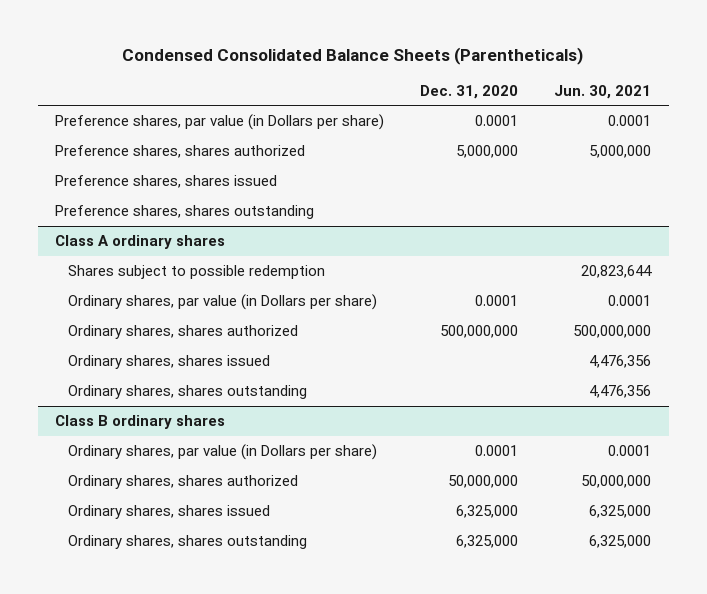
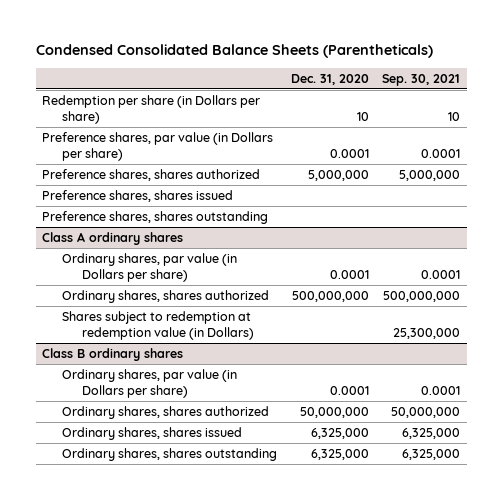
[554,84,652,99] Jun. 30, 2021 -> none
none -> [381,74,460,87] Sep. 30, 2021
none -> [42,94,261,125] Redemption per share (in Dollars per share)
[67,265,325,280] Shares subject to possible redemption -> none
[67,355,270,370] Ordinary shares, shares issued -> none
[67,385,307,400] Ordinary shares, shares outstanding -> none
none -> [62,310,255,341] Shares subject to redemption at redemption value (in Dollars)

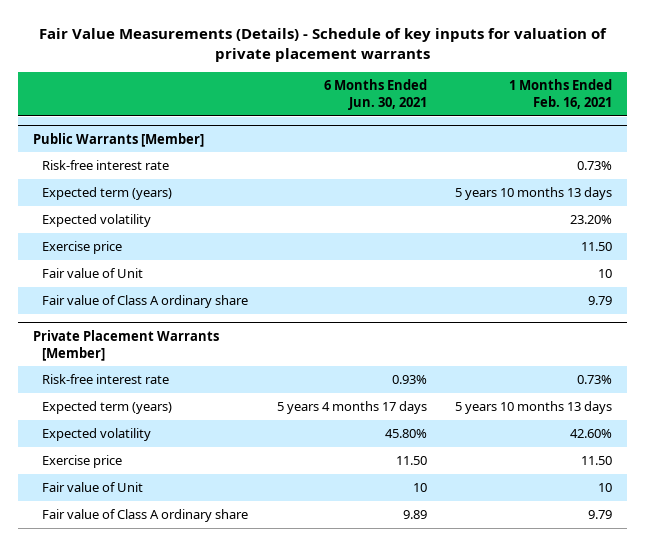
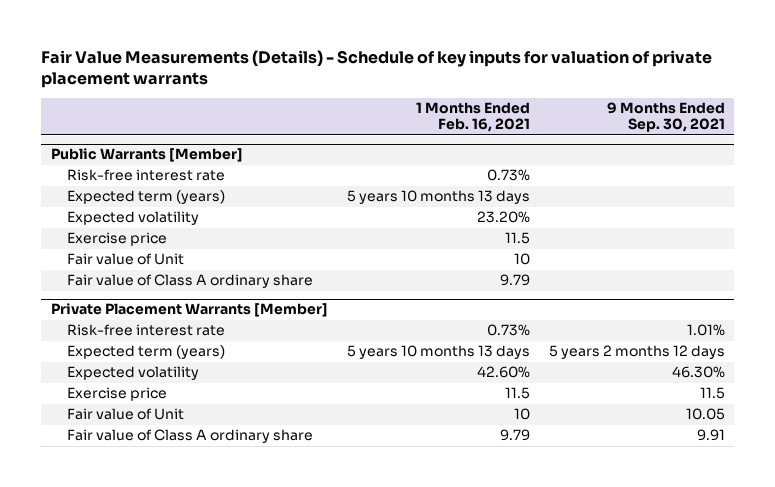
[323,79,427,111] 6 Months Ended Jun. 30, 2021 -> none
none -> [606,102,725,133] 9 Months Ended Sep. 30, 2021
[581,242,613,252] 11.50 -> [504,232,530,245] 11.5
[581,456,613,466] 11.50 -> [504,387,530,400] 11.5

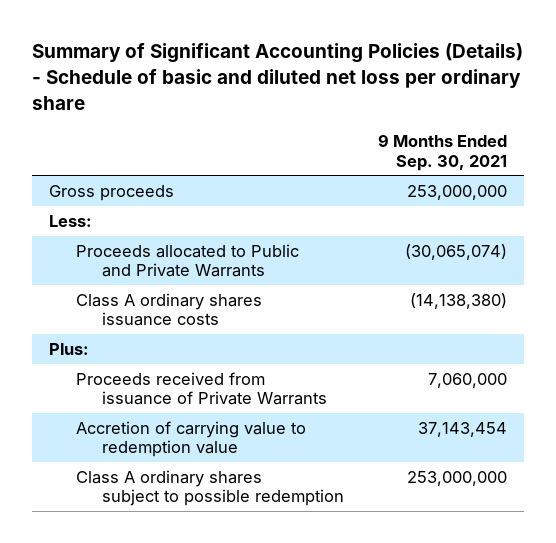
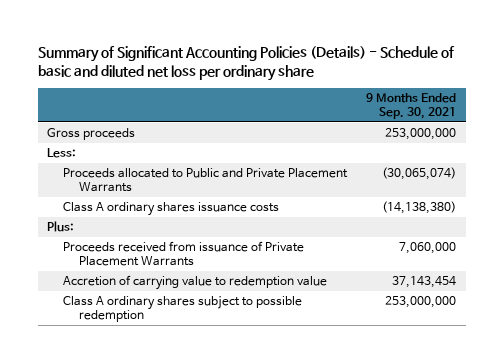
[75,243,299,278] Proceeds allocated to Public and Private Warrants -> [63,168,349,193] Proceeds allocated to Public and Private Placement Warrants
[75,371,328,406] Proceeds received from issuance of Private Warrants -> [63,241,305,267] Proceeds received from issuance of Private Placement Warrants

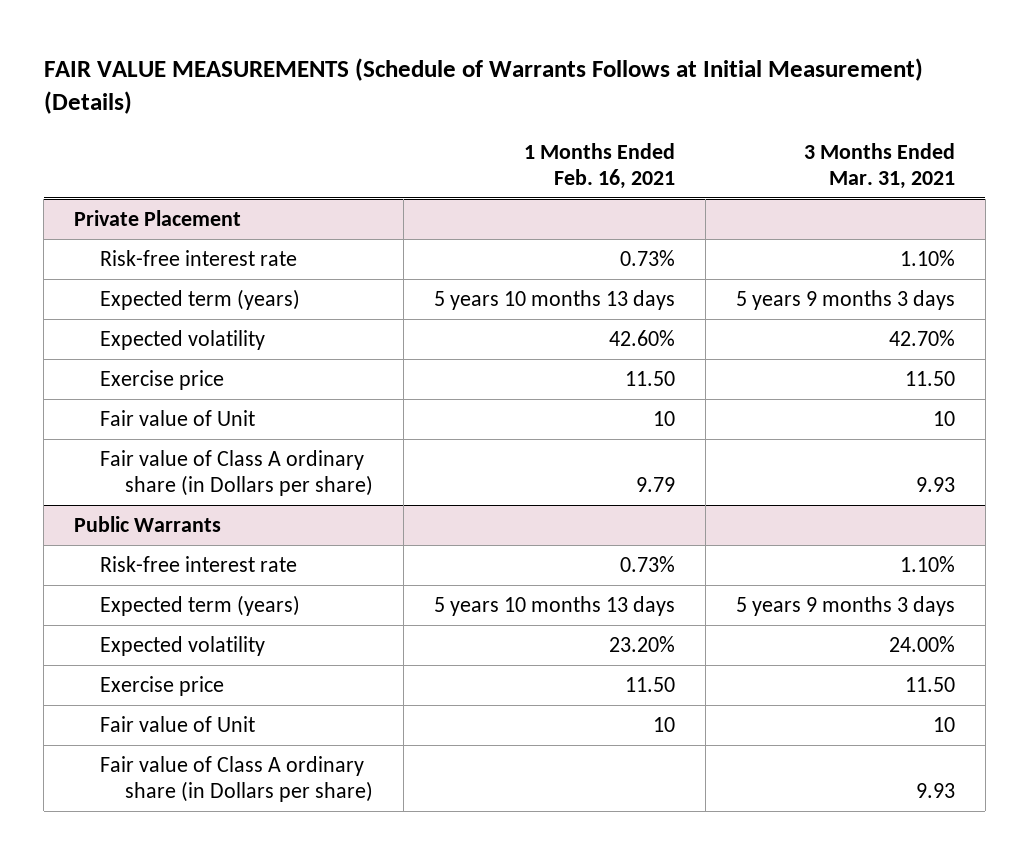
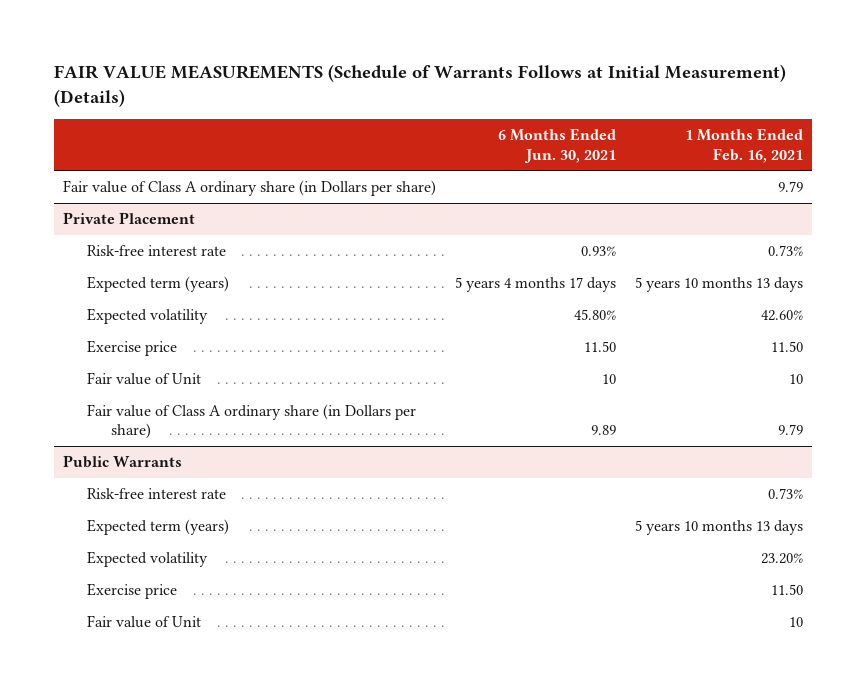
[803,142,955,189] 3 Months Ended Mar. 31, 2021 -> none
none -> [497,128,616,163] 6 Months Ended Jun. 30, 2021
none -> [62,180,436,197] Fair value of Class A ordinary share (in Dollars per share)
[99,755,374,802] Fair value of Class A ordinary share (in Dollars per share) -> none

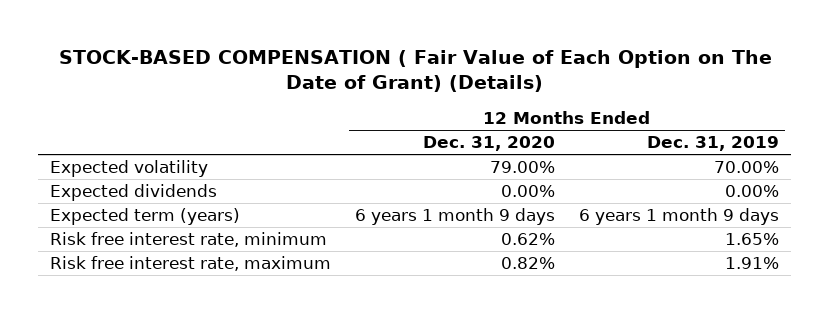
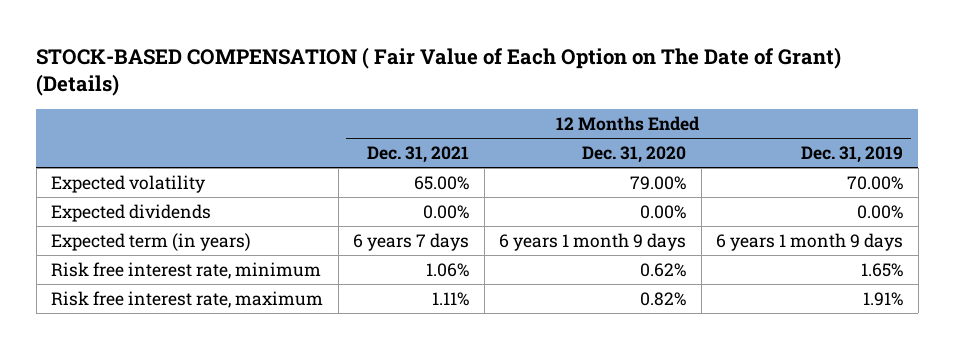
none -> [367,146,470,164] Dec. 31, 2021
[50,208,241,226] Expected term (years) -> [51,233,252,252] Expected term (in years)

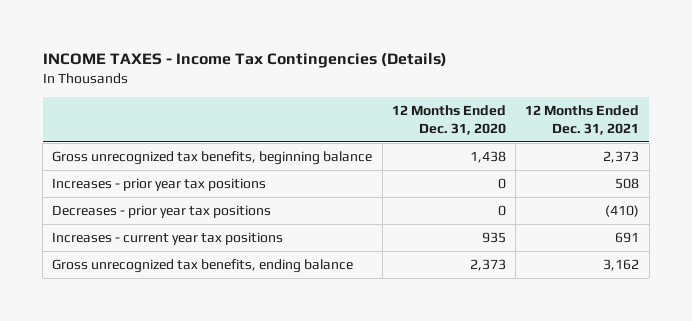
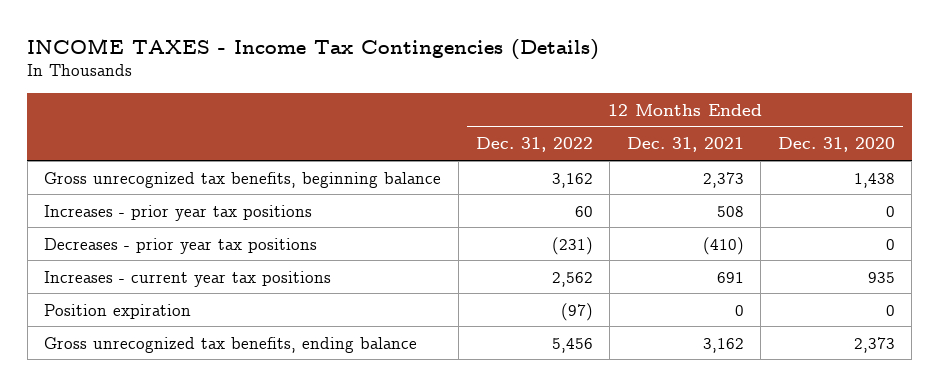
none -> [475,137,593,153] Dec. 31, 2022
none -> [44,303,192,319] Position expiration

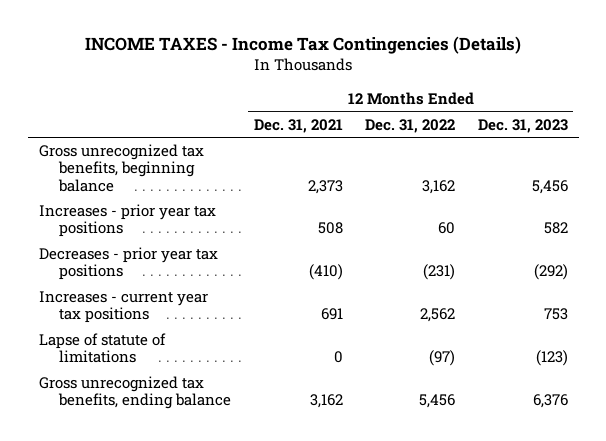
[777,137,895,153] Dec. 31, 2020 -> none
none -> [477,118,568,133] Dec. 31, 2023
[44,303,192,319] Position expiration -> none
none -> [38,333,166,364] Lapse of statute of limitations

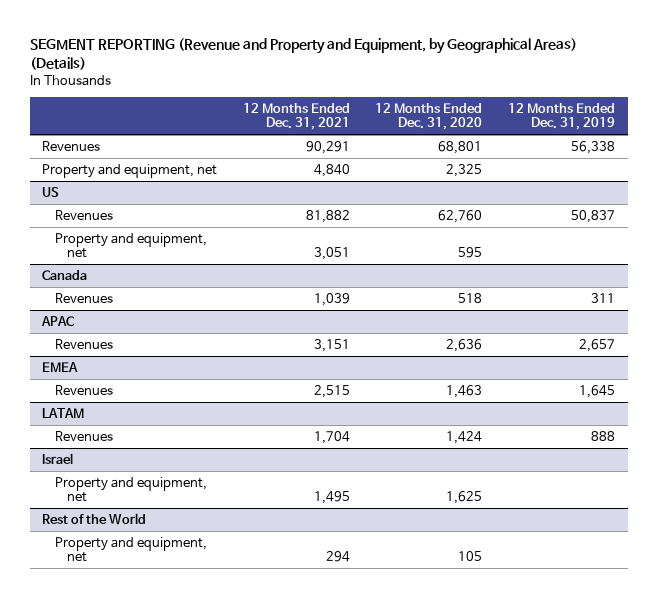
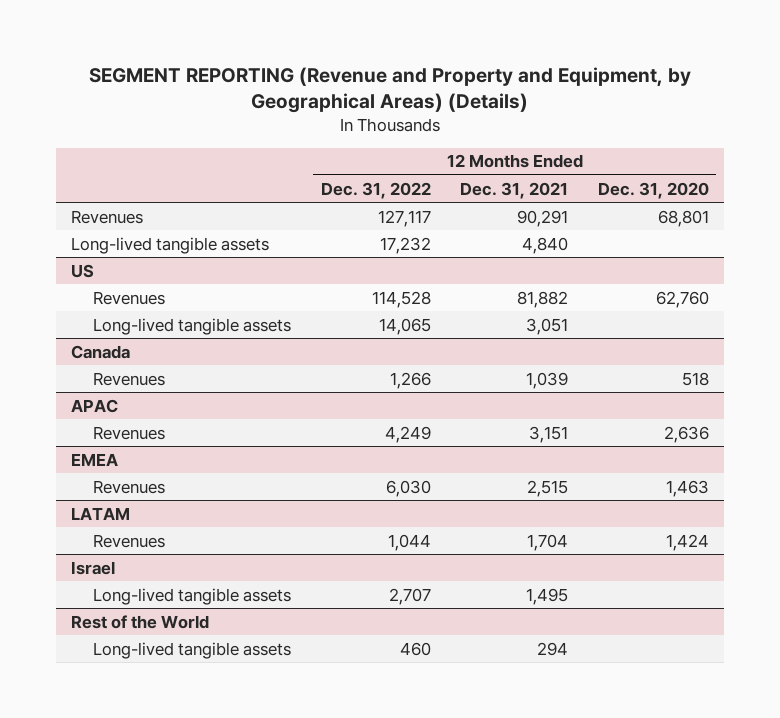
[507,102,615,131] 12 Months Ended Dec. 31, 2019 -> none
none -> [320,181,431,199] Dec. 31, 2022
[42,163,218,178] Property and equipment, net -> none
none -> [70,236,269,254] Long-lived tangible assets
[54,232,207,259] Property and equipment, net -> none
none -> [93,317,292,335] Long-lived tangible assets
[54,476,207,503] Property and equipment, net -> none
none -> [93,587,292,605] Long-lived tangible assets
[54,536,207,563] Property and equipment, net -> none
none -> [93,641,292,659] Long-lived tangible assets

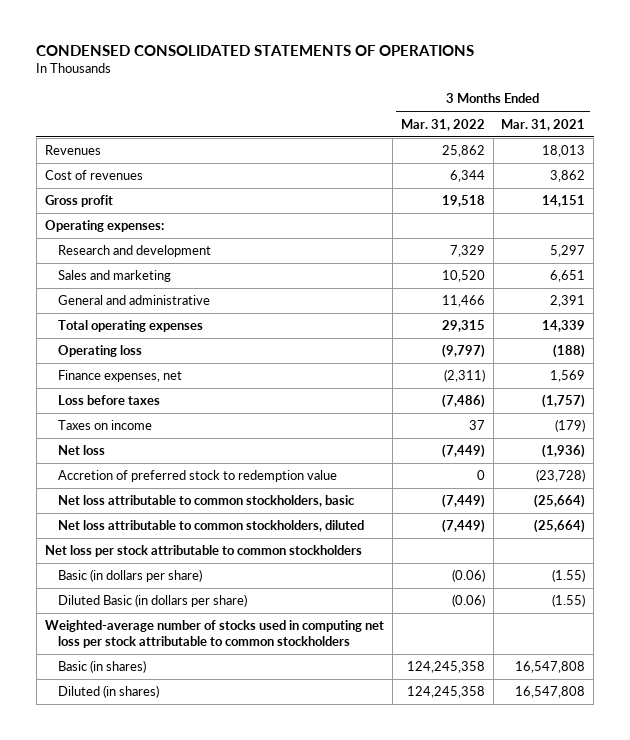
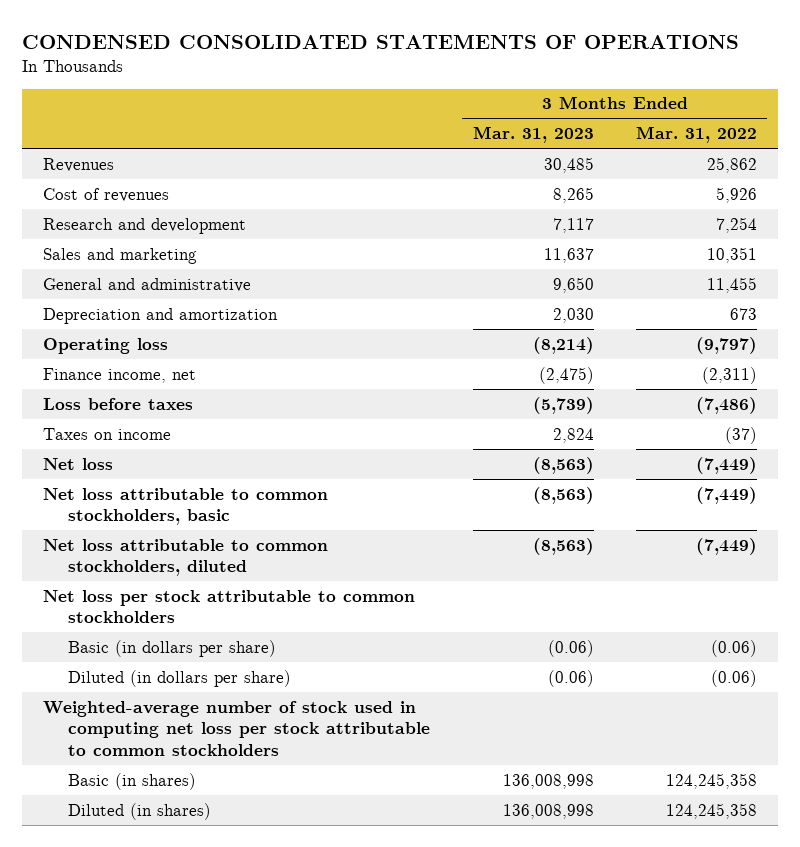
[501,118,586,131] Mar. 31, 2021 -> none
none -> [472,126,594,144] Mar. 31, 2023
[44,195,113,208] Gross profit -> none
[44,220,164,233] Operating expenses: -> none
[57,320,203,333] Total operating expenses -> none
[449,170,485,183] 6,344 -> [715,186,757,203] 5,926
[449,245,485,258] 7,329 -> [715,216,757,233] 7,254
[441,270,485,283] 10,520 -> [706,246,757,263] 10,351
[441,295,485,308] 11,466 -> [706,276,757,293] 11,455
none -> [43,307,279,324] Depreciation and amortization
[57,370,182,383] Finance expenses, net -> [43,367,197,383] Finance income, net
[468,420,485,431] 37 -> [724,426,757,444] (37)
[57,470,337,483] Accretion of preferred stock to redemption value -> none
[57,594,247,608] Diluted Basic (in dollars per share) -> [68,669,292,687] Diluted (in dollars per share)
[44,620,384,649] Weighted-average number of stocks used in computing net loss per stock attributable to common stockholders -> [43,700,431,756] Weighted-average number of stock used in computing net loss per stock attributable to common stockholders

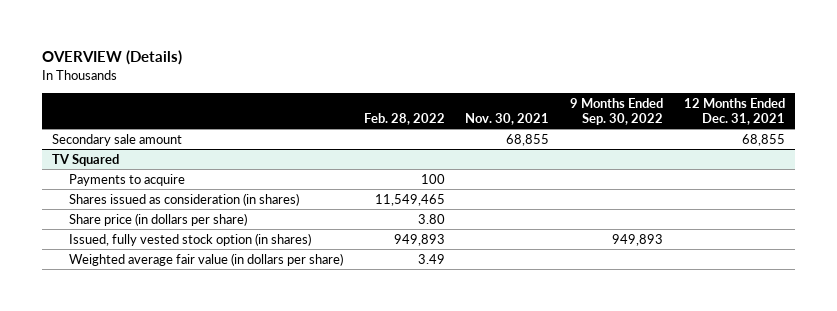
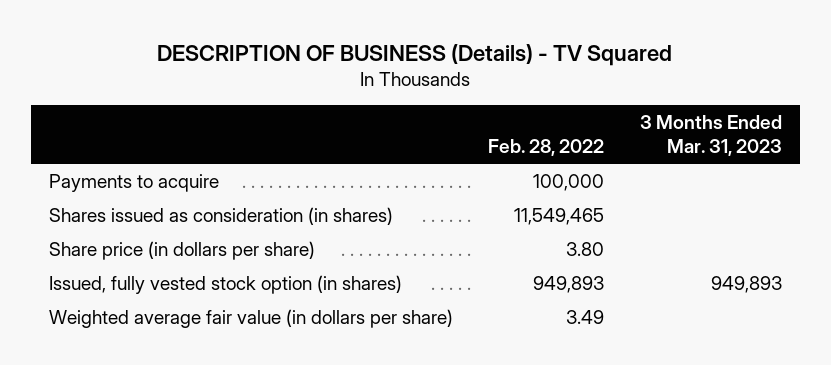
[41,50,182,66] OVERVIEW (Details) -> [157,43,673,66] DESCRIPTION OF BUSINESS (Details) - TV Squared
[465,113,550,126] Nov. 30, 2021 -> none
[570,97,664,126] 9 Months Ended Sep. 30, 2022 -> none
[684,97,786,126] 12 Months Ended Dec. 31, 2021 -> none
none -> [639,114,782,157] 3 Months Ended Mar. 31, 2023
[52,133,183,146] Secondary sale amount -> none
[52,153,120,166] TV Squared -> none
[420,173,445,184] 100 -> [533,173,605,191] 100,000

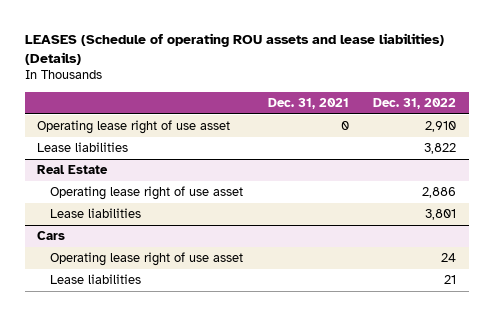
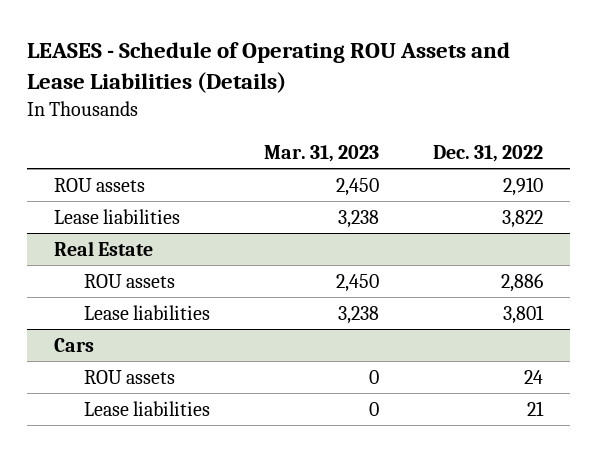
[24,32,444,65] LEASES (Schedule of operating ROU assets and lease liabilities) (Details) -> [27,42,511,94] LEASES - Schedule of Operating ROU Assets and Lease Liabilities (Details)
[267,97,349,109] Dec. 31, 2021 -> none
none -> [263,144,379,162] Mar. 31, 2023
[36,120,230,135] Operating lease right of use asset -> [54,177,146,192] ROU assets
[49,186,243,201] Operating lease right of use asset -> [83,273,175,288] ROU assets
[49,252,243,267] Operating lease right of use asset -> [83,369,175,384] ROU assets

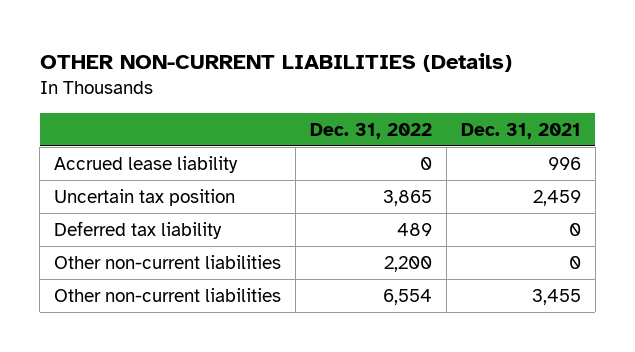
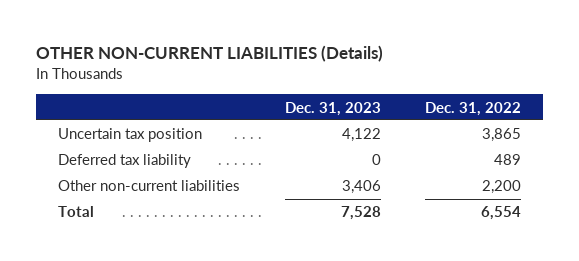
[460,122,581,139] Dec. 31, 2021 -> none
none -> [284,101,381,116] Dec. 31, 2023
[54,155,239,173] Accrued lease liability -> none
[54,287,282,302] Other non-current liabilities -> [58,206,95,218] Total

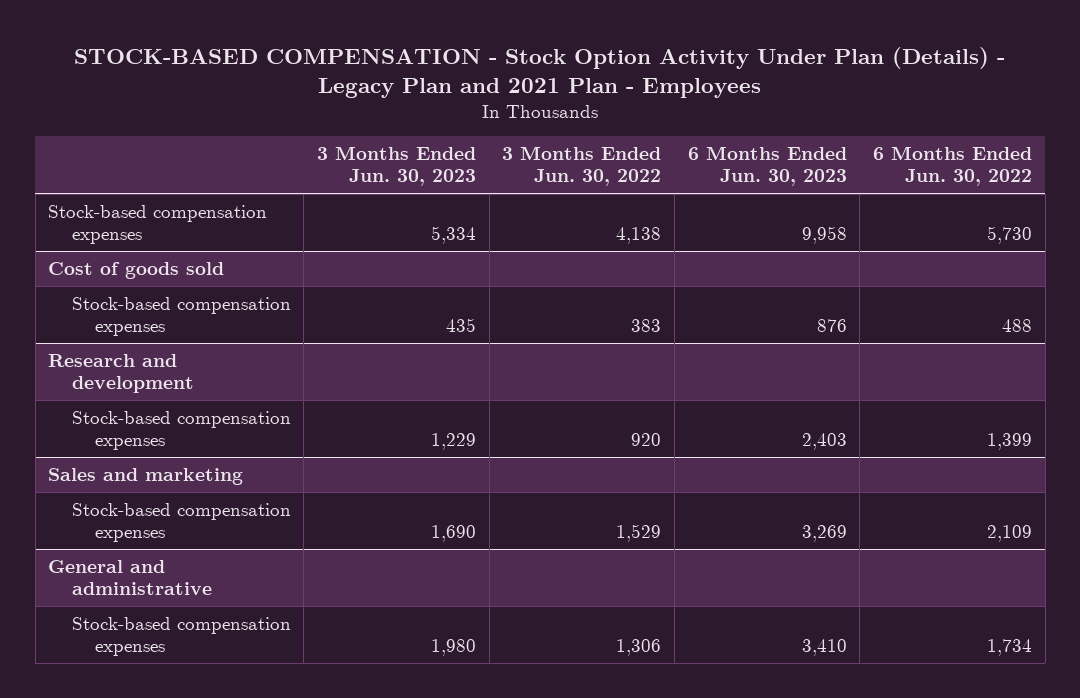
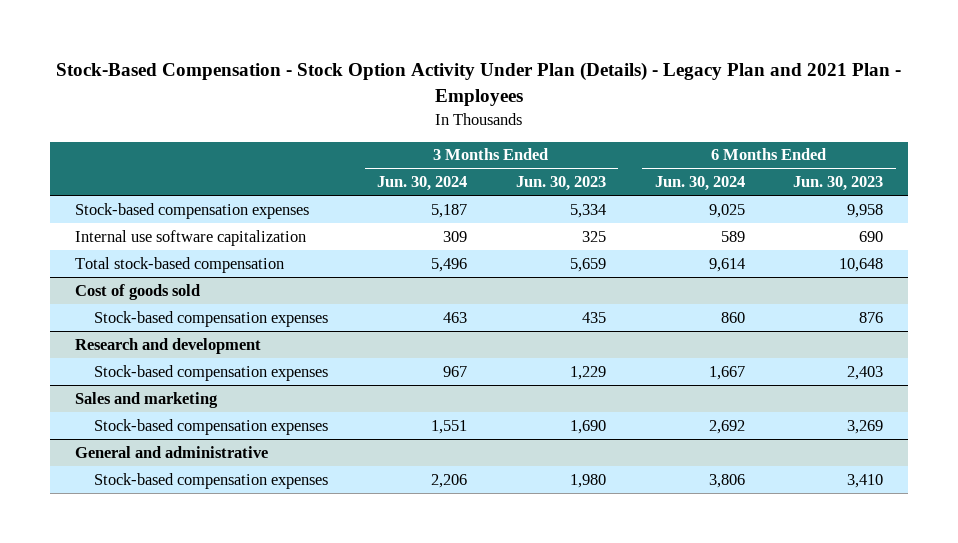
[74,46,1006,98] STOCK-BASED COMPENSATION - Stock Option Activity Under Plan (Details) - Legacy Plan and 2021 Plan - Employees -> [56,62,902,107] Stock-Based Compensation - Stock Option Activity Under Plan (Details) - Legacy Plan and 2021 Plan - Employees
[502,146,662,187] 3 Months Ended Jun. 30, 2022 -> none
[873,146,1033,187] 6 Months Ended Jun. 30, 2022 -> none
none -> [376,176,467,192] Jun. 30, 2024
none -> [654,176,745,192] Jun. 30, 2024
none -> [74,229,306,246] Internal use software capitalization
none -> [74,256,284,273] Total stock-based compensation

